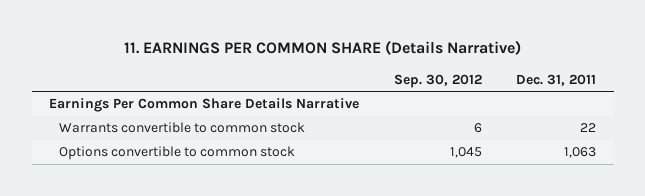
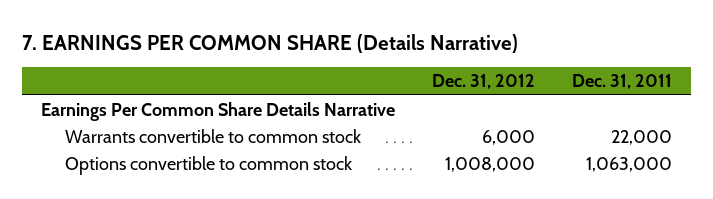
[123,40,521,56] 11. EARNINGS PER COMMON SHARE (Details Narrative) -> [21,33,518,53] 7. EARNINGS PER COMMON SHARE (Details Narrative)
[393,73,482,88] Sep. 30, 2012 -> none
none -> [432,74,536,90] Dec. 31, 2012
[580,123,597,133] 22 -> [611,129,673,145] 22,000
[564,147,597,159] 1,063 -> [586,156,673,172] 1,063,000

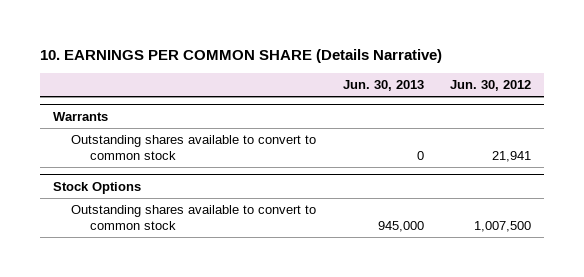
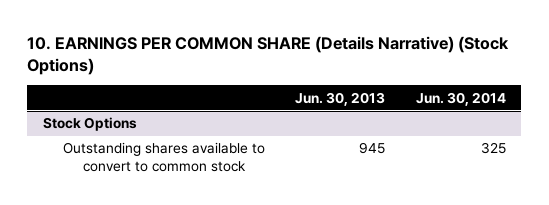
[39,49,442,64] 10. EARNINGS PER COMMON SHARE (Details Narrative) -> [27,36,510,76] 10. EARNINGS PER COMMON SHARE (Details Narrative) (Stock Options)
[449,80,531,92] Jun. 30, 2012 -> none
none -> [415,91,506,106] Jun. 30, 2014
[52,111,108,121] Warrants -> none
[71,135,317,160] Outstanding shares available to convert to common stock -> none
[377,220,424,232] 945,000 -> [359,142,386,155] 945

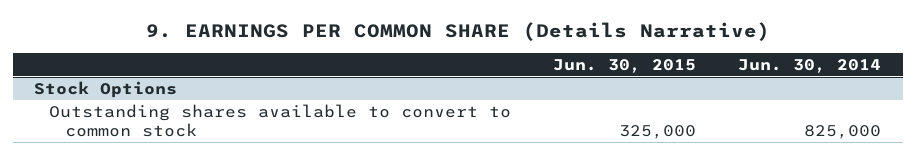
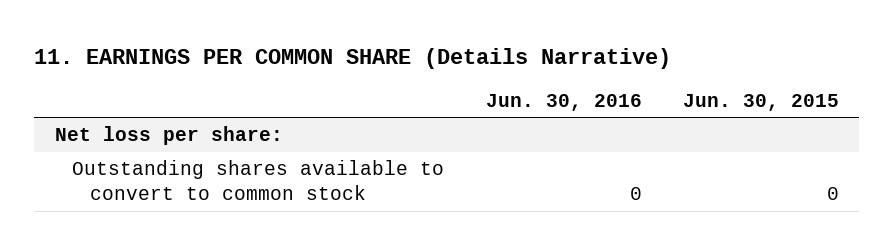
[145,21,770,41] 9. EARNINGS PER COMMON SHARE (Details Narrative) -> [34,48,672,70] 11. EARNINGS PER COMMON SHARE (Details Narrative)
[738,58,882,73] Jun. 30, 2014 -> none
none -> [485,93,642,111] Jun. 30, 2016
[33,81,177,99] Stock Options -> none
none -> [54,126,283,146] Net loss per share:
[619,124,697,139] 325,000 -> [826,187,839,201] 0

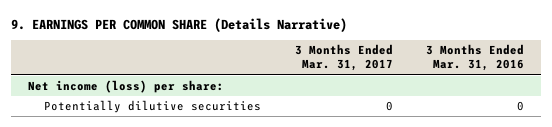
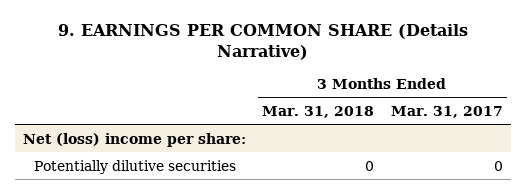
[426,44,525,72] 3 Months Ended Mar. 31, 2016 -> none
none -> [262,105,375,118] Mar. 31, 2018
[27,80,224,94] Net income (loss) per share: -> [22,132,246,147] Net (loss) income per share:

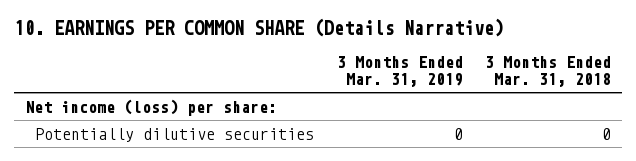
[57,23,468,60] 9. EARNINGS PER COMMON SHARE (Details Narrative) -> [13,17,504,37] 10. EARNINGS PER COMMON SHARE (Details Narrative)
[390,105,503,118] Mar. 31, 2017 -> none
none -> [336,55,463,87] 3 Months Ended Mar. 31, 2019
[22,132,246,147] Net (loss) income per share: -> [25,98,278,116] Net income (loss) per share:

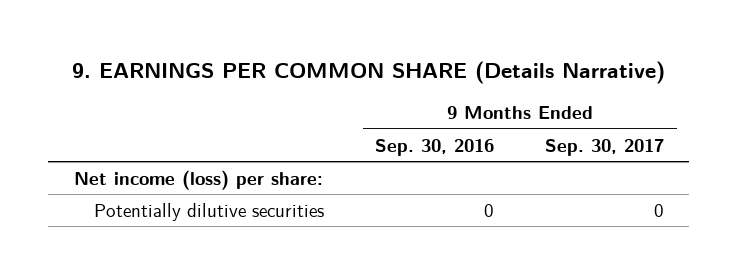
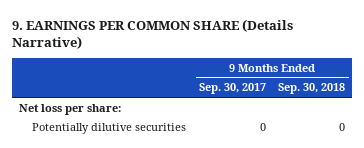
[375,138,495,156] Sep. 30, 2016 -> none
none -> [278,83,346,95] Sep. 30, 2018
[73,169,323,190] Net income (loss) per share: -> [18,103,121,115] Net loss per share:

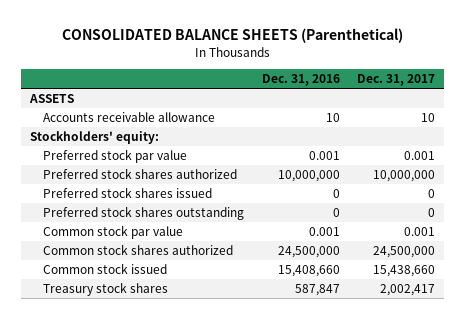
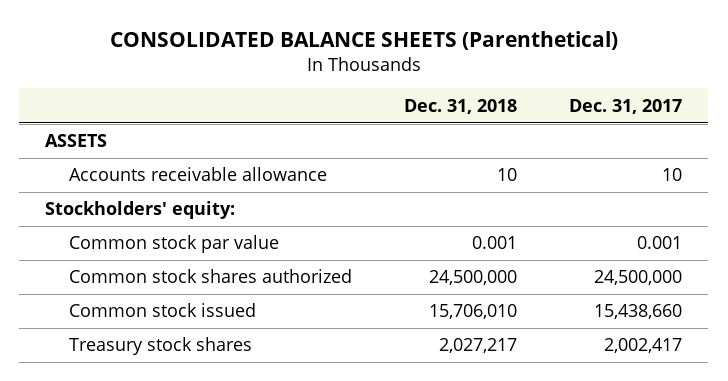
[261,73,340,86] Dec. 31, 2016 -> none
none -> [404,98,518,114] Dec. 31, 2018
[43,149,188,164] Preferred stock par value -> none
[43,168,238,180] Preferred stock shares authorized -> none
[43,187,213,199] Preferred stock shares issued -> none
[43,206,245,221] Preferred stock shares outstanding -> none

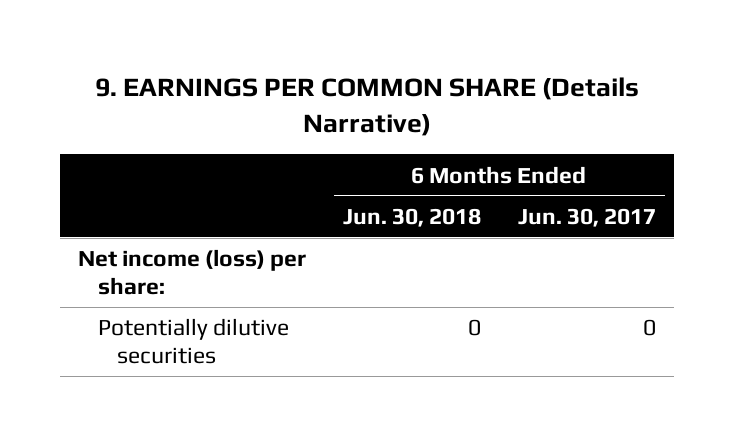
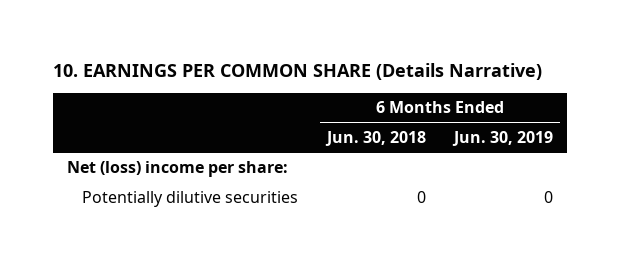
[95,76,640,136] 9. EARNINGS PER COMMON SHARE (Details Narrative) -> [52,63,542,81] 10. EARNINGS PER COMMON SHARE (Details Narrative)
[517,207,656,227] Jun. 30, 2017 -> none
none -> [451,130,553,146] Jun. 30, 2019
[78,249,307,295] Net income (loss) per share: -> [66,161,288,178] Net (loss) income per share:

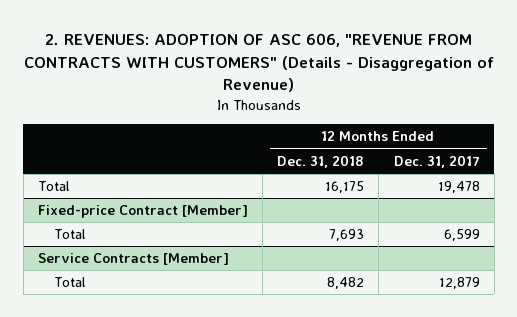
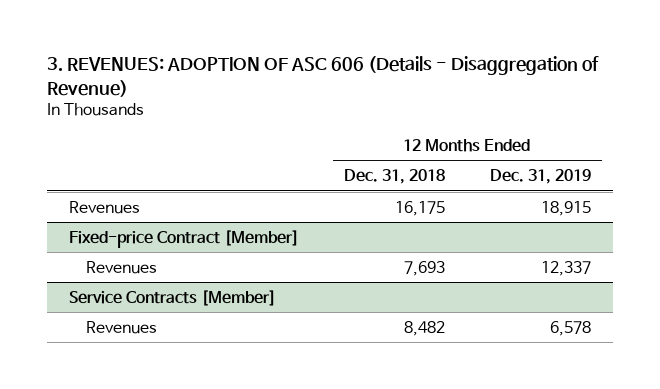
[23,33,494,93] 2. REVENUES: ADOPTION OF ASC 606, "REVENUE FROM CONTRACTS WITH CUSTOMERS" (Details - Disaggregation of Revenue) -> [46,56,599,98] 3. REVENUES: ADOPTION OF ASC 606 (Details - Disaggregation of Revenue)
[393,154,480,168] Dec. 31, 2017 -> none
none -> [489,169,591,185] Dec. 31, 2019
[37,181,70,192] Total -> [68,200,140,214] Revenues
[53,229,86,240] Total -> [85,260,157,274] Revenues
[53,277,86,288] Total -> [85,320,157,334] Revenues

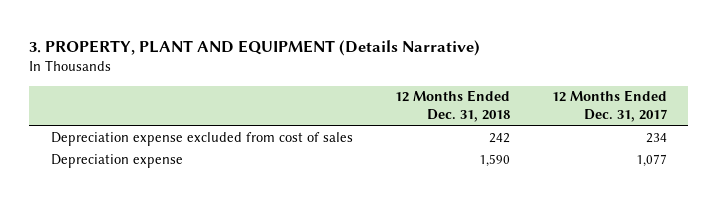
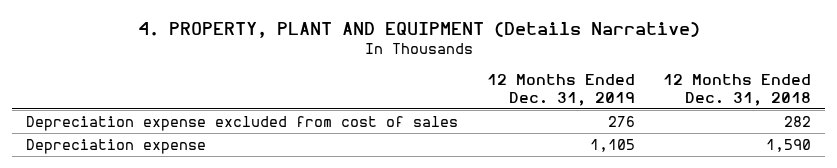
[29,39,481,56] 3. PROPERTY, PLANT AND EQUIPMENT (Details Narrative) -> [137,21,700,38] 4. PROPERTY, PLANT AND EQUIPMENT (Details Narrative)
[551,90,667,122] 12 Months Ended Dec. 31, 2017 -> none
none -> [486,73,635,106] 12 Months Ended Dec. 31, 2019
[488,132,510,143] 242 -> [783,115,811,127] 282

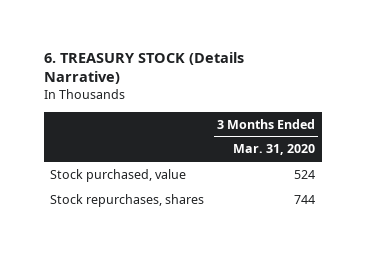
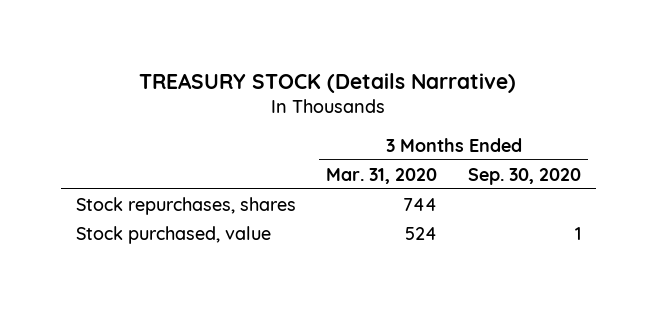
[43,52,244,85] 6. TREASURY STOCK (Details Narrative) -> [139,72,517,93] TREASURY STOCK (Details Narrative)
none -> [467,167,581,185] Sep. 30, 2020
[50,168,187,182] Stock purchased, value -> [75,225,271,244] Stock purchased, value

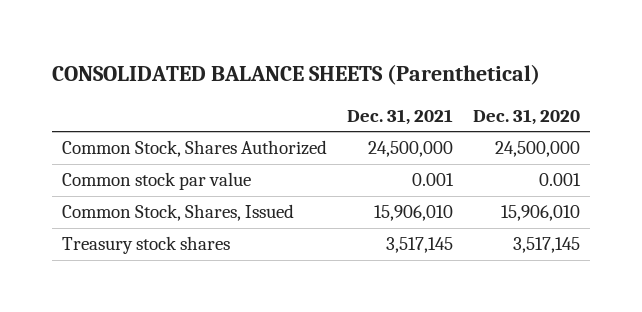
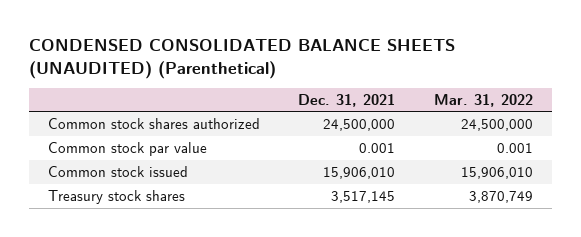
[51,63,540,85] CONSOLIDATED BALANCE SHEETS (Parenthetical) -> [29,39,456,79] CONDENSED CONSOLIDATED BALANCE SHEETS (UNAUDITED) (Parenthetical)
[473,108,581,125] Dec. 31, 2020 -> none
none -> [433,93,533,107] Mar. 31, 2022
[61,140,327,158] Common Stock, Shares Authorized -> [48,117,261,129] Common stock shares authorized
[61,204,294,222] Common Stock, Shares, Issued -> [48,165,189,177] Common stock issued

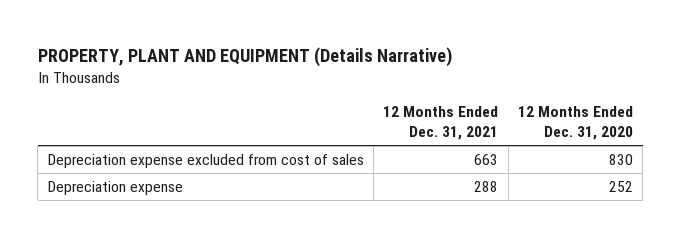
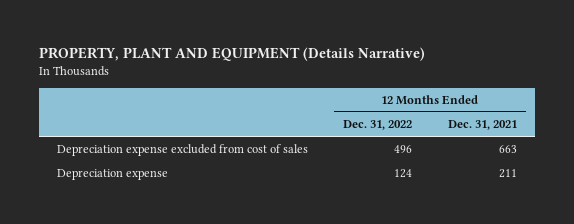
[517,106,633,141] 12 Months Ended Dec. 31, 2020 -> none
none -> [343,120,413,131] Dec. 31, 2022
[474,180,499,192] 288 -> [499,169,518,179] 211

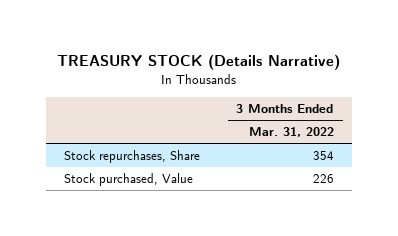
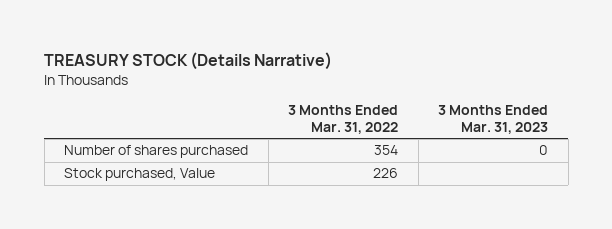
none -> [438,105,549,134] 3 Months Ended Mar. 31, 2023
[64,150,201,164] Stock repurchases, Share -> [64,145,249,159] Number of shares purchased

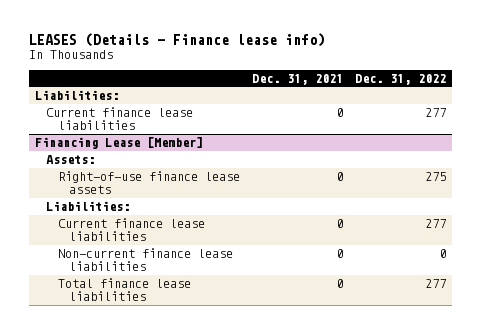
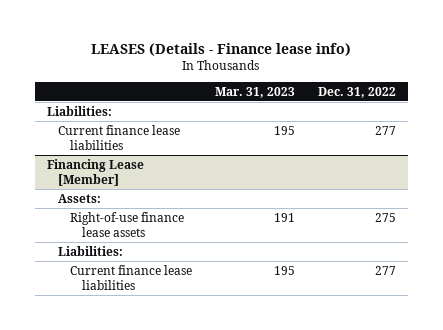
[251,73,343,85] Dec. 31, 2021 -> none
none -> [215,86,296,98] Mar. 31, 2023
[57,248,233,271] Non-current finance lease liabilities -> none
[57,278,191,301] Total finance lease liabilities -> none

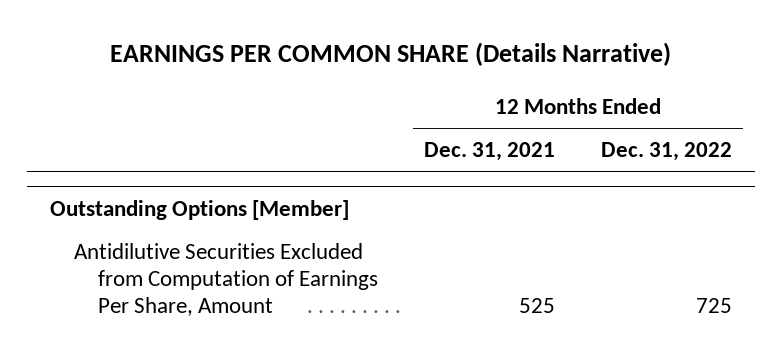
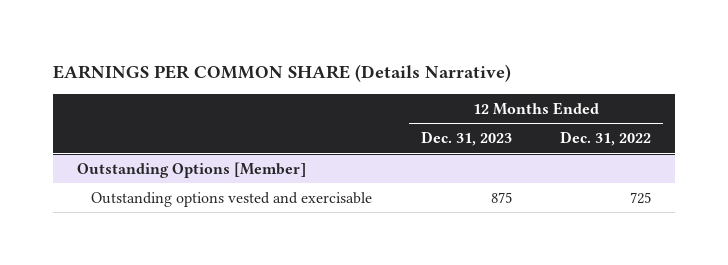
[424,142,556,162] Dec. 31, 2021 -> none
none -> [420,131,512,147] Dec. 31, 2023
[74,243,379,316] Antidilutive Securities Excluded from Computation of Earnings Per Share, Amount -> [91,191,373,207] Outstanding options vested and exercisable

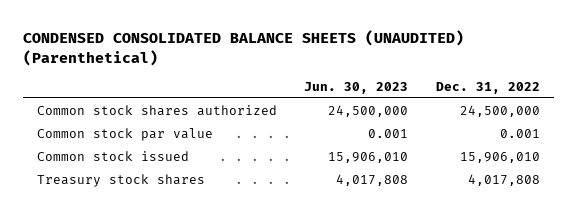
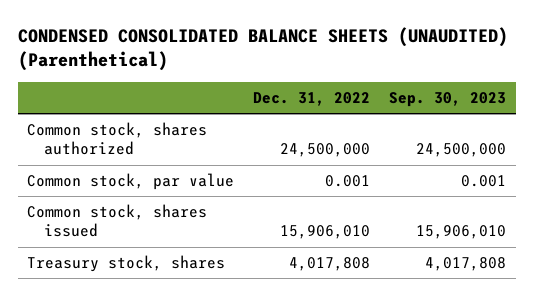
[304,81,409,94] Jun. 30, 2023 -> none
none -> [389,91,507,107] Sep. 30, 2023
[36,104,277,116] Common stock shares authorized -> [27,122,208,156] Common stock, shares authorized
[36,127,213,141] Common stock par value -> [27,173,235,191] Common stock, par value
[36,150,189,161] Common stock issued -> [27,204,208,238] Common stock, shares issued
[36,173,205,187] Treasury stock shares -> [27,255,226,273] Treasury stock, shares

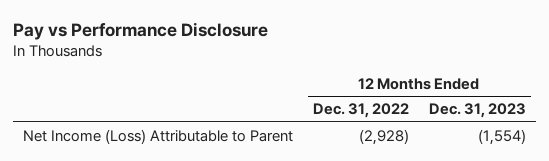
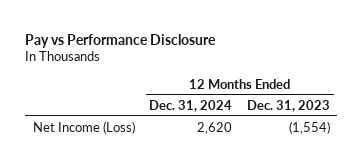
[312,103,409,119] Dec. 31, 2022 -> none
none -> [149,99,233,112] Dec. 31, 2024
[22,128,293,144] Net Income (Loss) Attributable to Parent -> [32,121,135,135] Net Income (Loss)

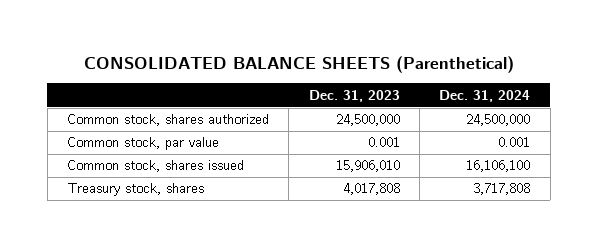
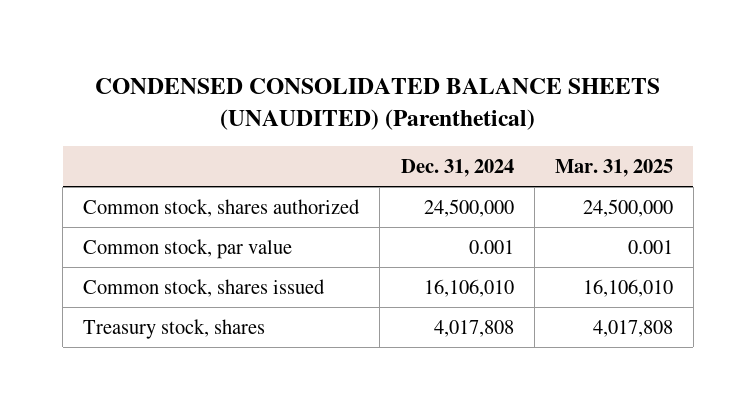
[83,56,514,74] CONSOLIDATED BALANCE SHEETS (Parenthetical) -> [95,78,661,130] CONDENSED CONSOLIDATED BALANCE SHEETS (UNAUDITED) (Parenthetical)
[308,89,400,102] Dec. 31, 2023 -> none
none -> [554,158,673,177] Mar. 31, 2025
[466,160,531,173] 16,106,100 -> [423,278,514,297] 16,106,010
[473,183,531,196] 3,717,808 -> [433,319,514,337] 4,017,808

